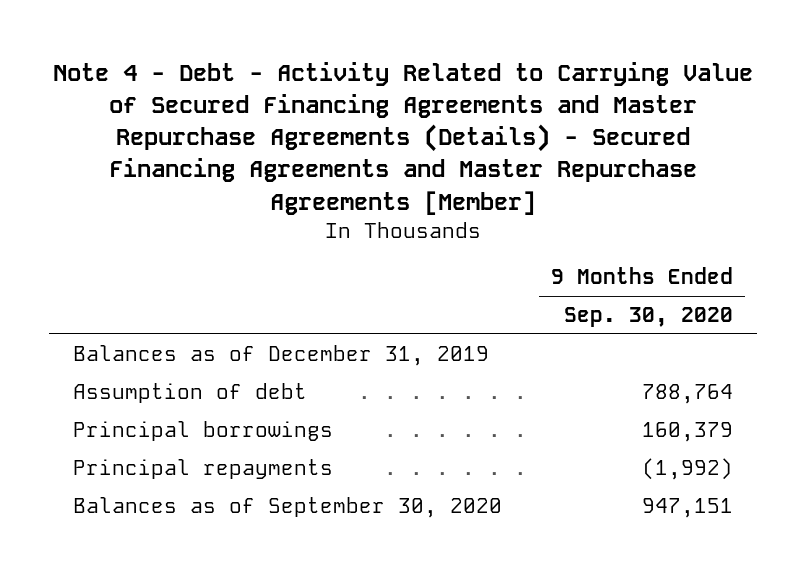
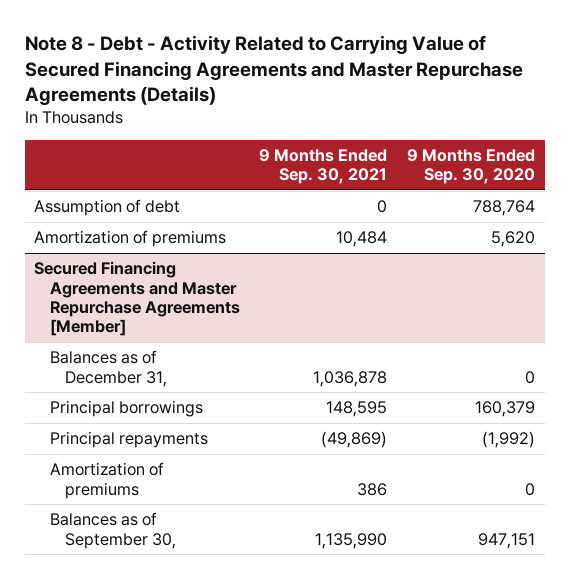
[53,62,754,215] Note 4 - Debt - Activity Related to Carrying Value of Secured Financing Agreements and Master Repurchase Agreements (Details) - Secured Financing Agreements and Master Repurchase Agreements [Member] -> [24,35,523,106] Note 8 - Debt - Activity Related to Carrying Value of Secured Financing Agreements and Master Repurchase Agreements (Details)
none -> [259,148,388,185] 9 Months Ended Sep. 30, 2021
[73,345,490,367] Balances as of December 31, 2019 -> none
none -> [34,230,227,248] Amortization of premiums
none -> [34,261,240,337] Secured Financing Agreements and Master Repurchase Agreements [Member]
none -> [49,350,168,387] Balances as of December 31,
none -> [49,462,164,499] Amortization of premiums
[73,497,503,519] Balances as of September 30, 2020 -> [49,512,177,549] Balances as of September 30,

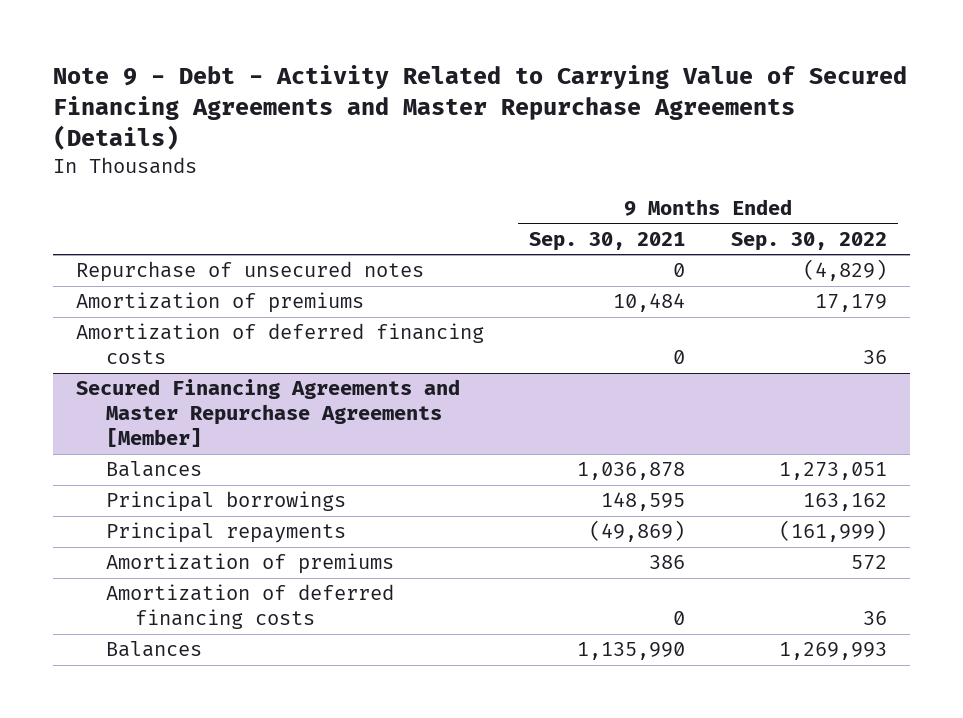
[24,35,523,106] Note 8 - Debt - Activity Related to Carrying Value of Secured Financing Agreements and Master Repurchase Agreements (Details) -> [53,65,908,150] Note 9 - Debt - Activity Related to Carrying Value of Secured Financing Agreements and Master Repurchase Agreements (Details)
[406,148,535,185] 9 Months Ended Sep. 30, 2020 -> none
none -> [730,231,887,251] Sep. 30, 2022
[34,199,181,217] Assumption of debt -> none
none -> [76,261,425,283] Repurchase of unsecured notes
none -> [76,323,485,365] Amortization of deferred financing costs
[49,350,168,387] Balances as of December 31, -> [105,461,202,478] Balances
none -> [105,584,394,630] Amortization of deferred financing costs
[49,512,177,549] Balances as of September 30, -> [105,641,202,658] Balances

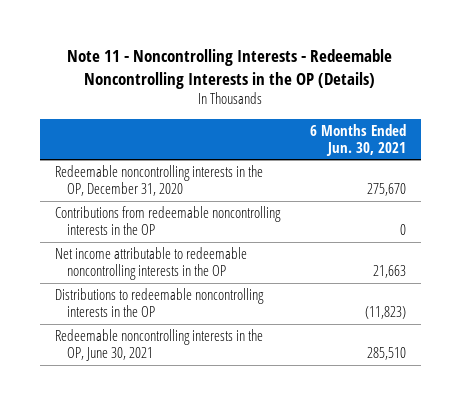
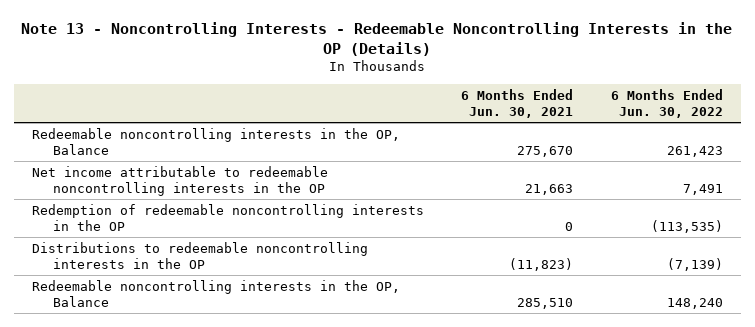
[67,49,393,89] Note 11 - Noncontrolling Interests - Redeemable Noncontrolling Interests in the OP (Details) -> [21,21,733,56] Note 13 - Noncontrolling Interests - Redeemable Noncontrolling Interests in the OP (Details)
none -> [610,88,723,118] 6 Months Ended Jun. 30, 2022
[54,205,281,235] Contributions from redeemable noncontrolling interests in the OP -> none
[54,164,263,196] Redeemable noncontrolling interests in the OP, December 31, 2020 -> [32,127,401,155] Redeemable noncontrolling interests in the OP, Balance
none -> [32,203,425,231] Redemption of redeemable noncontrolling interests in the OP
[54,328,263,361] Redeemable noncontrolling interests in the OP, June 30, 2021 -> [32,279,401,307] Redeemable noncontrolling interests in the OP, Balance

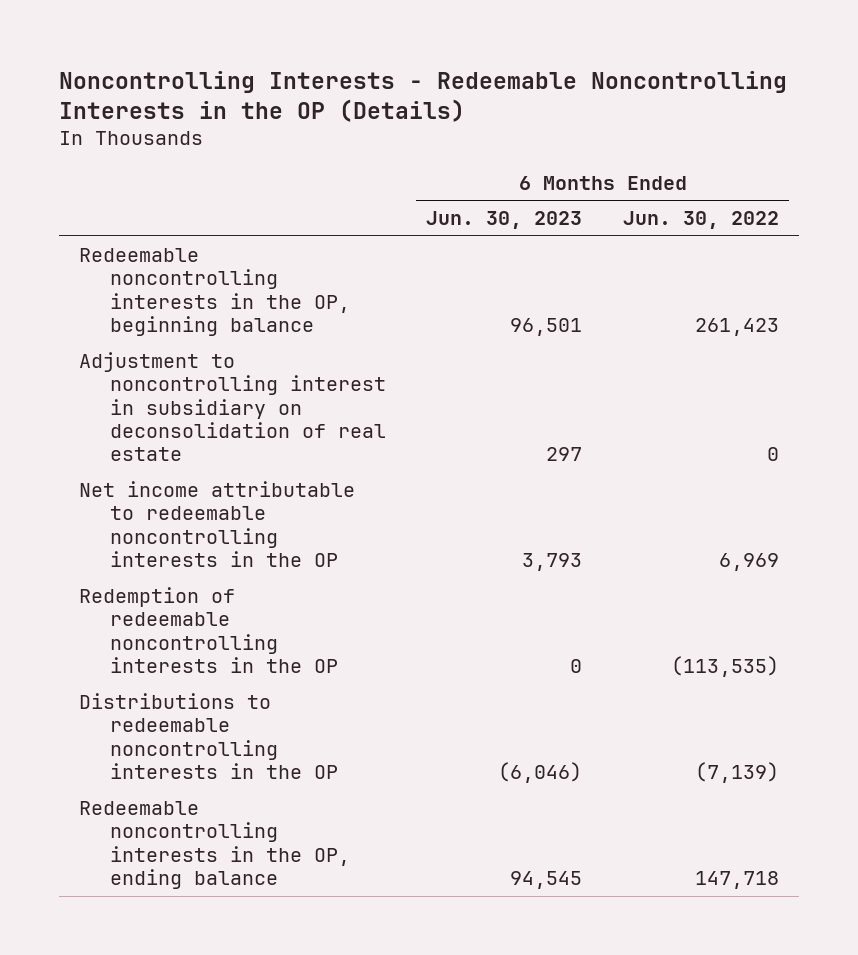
[21,21,733,56] Note 13 - Noncontrolling Interests - Redeemable Noncontrolling Interests in the OP (Details) -> [58,70,787,122] Noncontrolling Interests - Redeemable Noncontrolling Interests in the OP (Details)
[461,88,574,118] 6 Months Ended Jun. 30, 2021 -> none
none -> [426,211,583,230] Jun. 30, 2023
[32,127,401,155] Redeemable noncontrolling interests in the OP, Balance -> [78,247,350,337] Redeemable noncontrolling interests in the OP, beginning balance
none -> [78,351,386,462] Adjustment to noncontrolling interest in subsidiary on deconsolidation of real estate
[682,183,723,195] 7,491 -> [718,553,779,572] 6,969
[32,279,401,307] Redeemable noncontrolling interests in the OP, Balance -> [78,800,350,890] Redeemable noncontrolling interests in the OP, ending balance
[666,297,723,309] 148,240 -> [694,871,779,890] 147,718

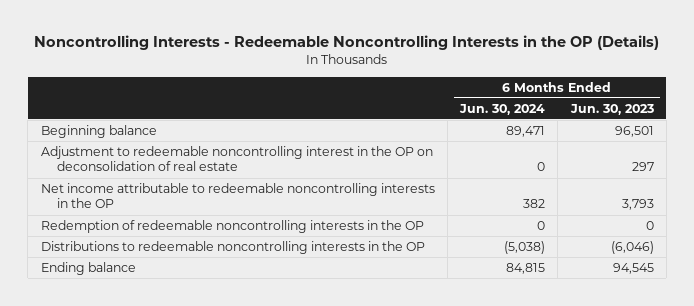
[622,211,779,230] Jun. 30, 2022 -> none
none -> [459,103,546,115] Jun. 30, 2024
[78,247,350,337] Redeemable noncontrolling interests in the OP, beginning balance -> [40,124,157,138] Beginning balance
[78,351,386,462] Adjustment to noncontrolling interest in subsidiary on deconsolidation of real estate -> [40,145,433,172] Adjustment to redeemable noncontrolling interest in the OP on deconsolidation of real estate
[78,800,350,890] Redeemable noncontrolling interests in the OP, ending balance -> [40,261,136,275] Ending balance

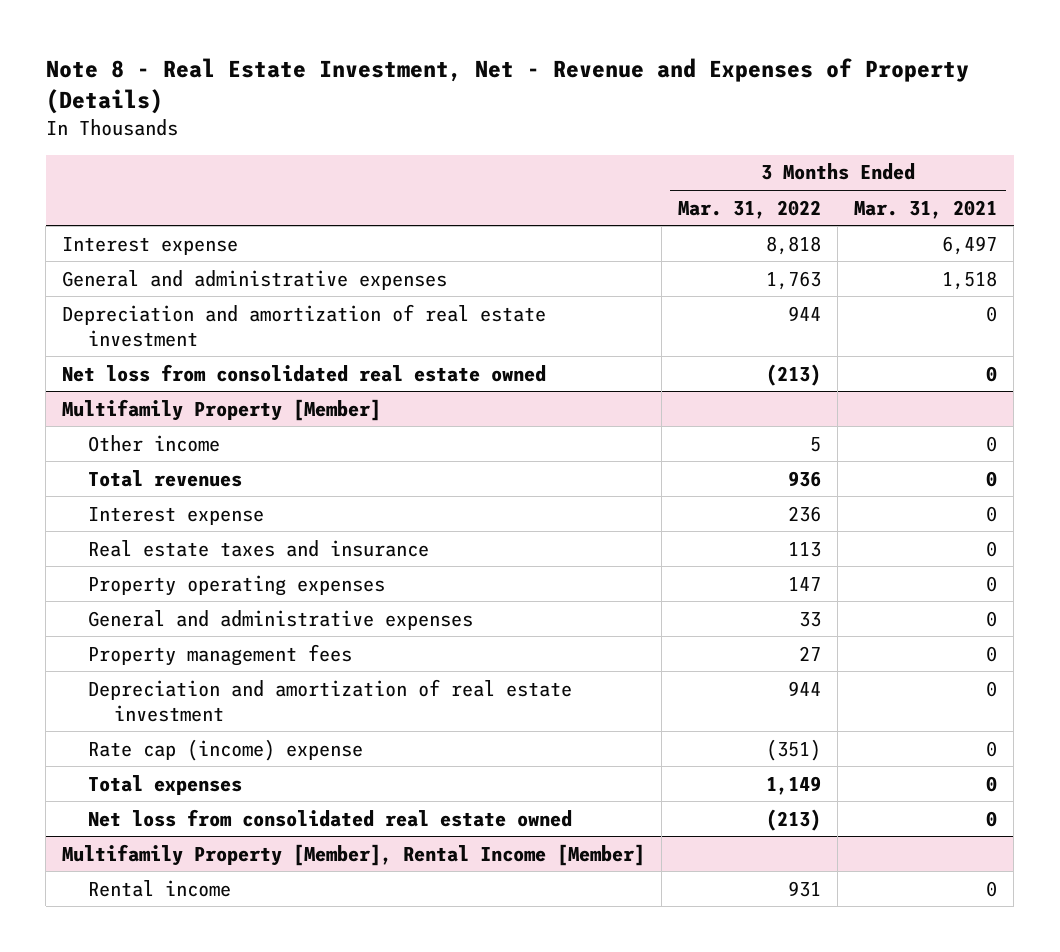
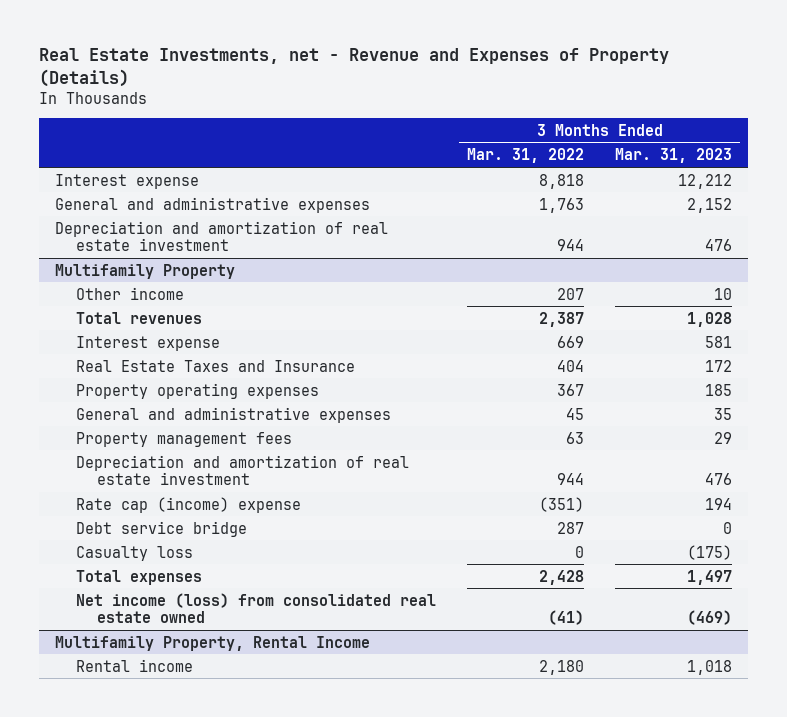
[45,57,969,114] Note 8 - Real Estate Investment, Net - Revenue and Expenses of Property (Details) -> [38,48,669,88] Real Estate Investments, net - Revenue and Expenses of Property (Details)
[854,199,998,219] Mar. 31, 2021 -> none
none -> [615,148,733,164] Mar. 31, 2023
[62,363,547,382] Net loss from consolidated real estate owned -> none
[62,398,382,421] Multifamily Property [Member] -> [54,263,235,279] Multifamily Property
[810,436,822,452] 5 -> [557,287,585,300] 207
[788,470,822,487] 936 -> [539,311,585,327] 2,387
[788,505,822,522] 236 -> [557,335,585,348] 669
[88,539,430,557] Real estate taxes and insurance -> [75,359,355,372] Real Estate Taxes and Insurance
[788,541,822,557] 113 -> [557,359,585,372] 404
[788,576,822,591] 147 -> [557,383,585,396] 367
[799,611,822,627] 33 -> [566,407,585,420] 45
[799,645,822,661] 27 -> [566,431,585,444] 63
none -> [75,520,247,537] Debt service bridge
none -> [75,545,193,561] Casualty loss
[766,775,822,795] 1,149 -> [539,569,585,585] 2,428
[88,808,573,827] Net loss from consolidated real estate owned -> [75,592,436,624] Net income (loss) from consolidated real estate owned
[766,808,822,831] (213) -> [548,610,585,626] (41)
[62,843,646,866] Multifamily Property [Member], Rental Income [Member] -> [54,635,370,651] Multifamily Property, Rental Income
[788,880,822,897] 931 -> [539,659,585,675] 2,180

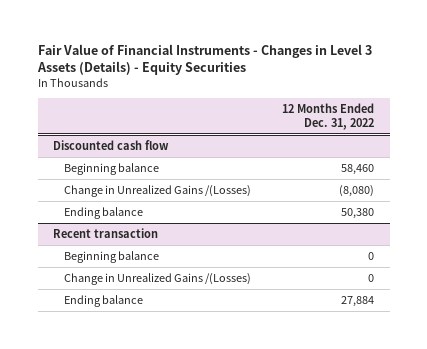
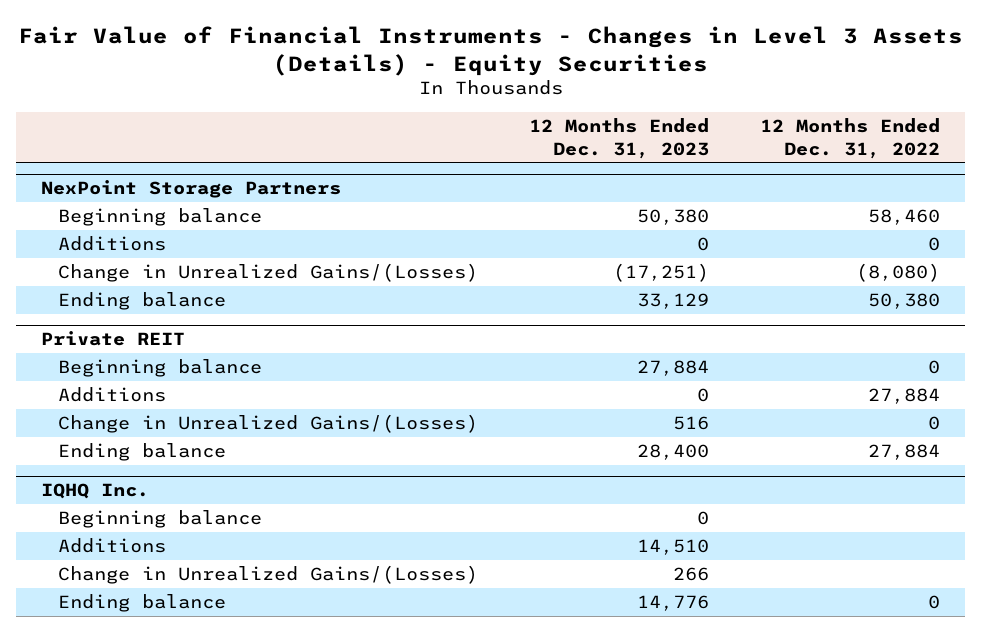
none -> [528,117,709,159] 12 Months Ended Dec. 31, 2023
[52,139,169,150] Discounted cash flow -> [41,180,342,199] NexPoint Storage Partners
none -> [58,235,167,251] Additions
[64,184,252,197] Change in Unrealized Gains /(Losses) -> [58,262,479,282] Change in Unrealized Gains/(Losses)
[52,227,158,238] Recent transaction -> [41,331,186,347] Private REIT
none -> [58,386,167,402] Additions
[64,272,252,285] Change in Unrealized Gains /(Losses) -> [58,413,479,433] Change in Unrealized Gains/(Losses)
none -> [41,483,150,500] IQHQ Inc.
none -> [58,509,263,528] Beginning balance
none -> [58,537,167,553] Additions
none -> [58,564,479,584] Change in Unrealized Gains/(Losses)
none -> [58,593,227,612] Ending balance

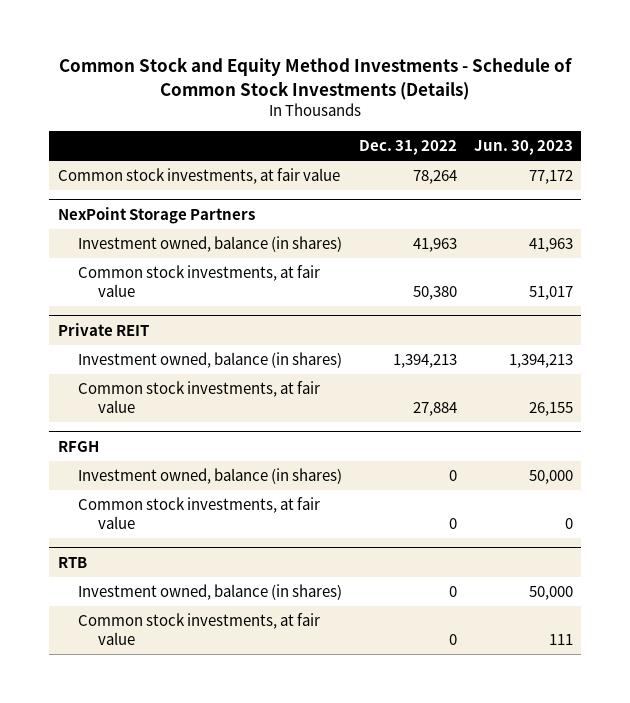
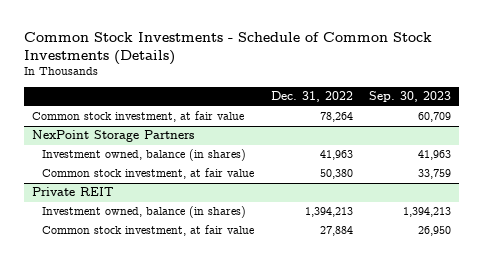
[59,57,573,100] Common Stock and Equity Method Investments - Schedule of Common Stock Investments (Details) -> [23,31,432,65] Common Stock Investments - Schedule of Common Stock Investments (Details)
[473,139,573,155] Jun. 30, 2023 -> none
none -> [368,91,451,103] Sep. 30, 2023
[57,168,340,185] Common stock investments, at fair value -> [31,111,244,123] Common stock investment, at fair value
[77,265,320,298] Common stock investments, at fair value -> [42,168,255,180] Common stock investment, at fair value
[57,440,99,452] RFGH -> none
[77,468,342,485] Investment owned, balance (in shares) -> none
[77,497,320,530] Common stock investments, at fair value -> none
[57,556,87,568] RTB -> none
[77,584,342,601] Investment owned, balance (in shares) -> none
[77,613,320,646] Common stock investments, at fair value -> none
[77,381,320,414] Common stock investments, at fair value -> [42,225,255,237] Common stock investment, at fair value

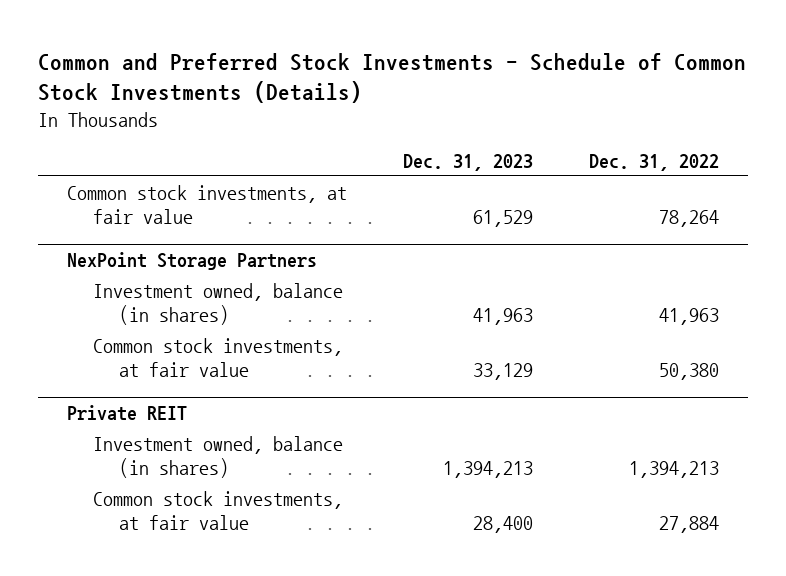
[23,31,432,65] Common Stock Investments - Schedule of Common Stock Investments (Details) -> [38,52,747,104] Common and Preferred Stock Investments - Schedule of Common Stock Investments (Details)
[368,91,451,103] Sep. 30, 2023 -> none
none -> [402,153,533,171] Dec. 31, 2023
[31,111,244,123] Common stock investment, at fair value -> [66,184,347,225] Common stock investments, at fair value
[42,168,255,180] Common stock investment, at fair value -> [92,337,343,378] Common stock investments, at fair value
[42,225,255,237] Common stock investment, at fair value -> [92,490,343,531] Common stock investments, at fair value

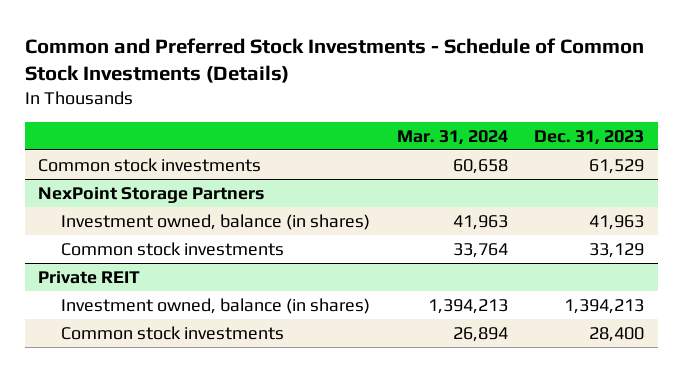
[589,153,720,171] Dec. 31, 2022 -> none
none -> [396,129,508,145] Mar. 31, 2024
[66,184,347,225] Common stock investments, at fair value -> [38,157,262,172] Common stock investments
[92,337,343,378] Common stock investments, at fair value -> [61,241,285,256] Common stock investments
[92,490,343,531] Common stock investments, at fair value -> [61,325,285,340] Common stock investments

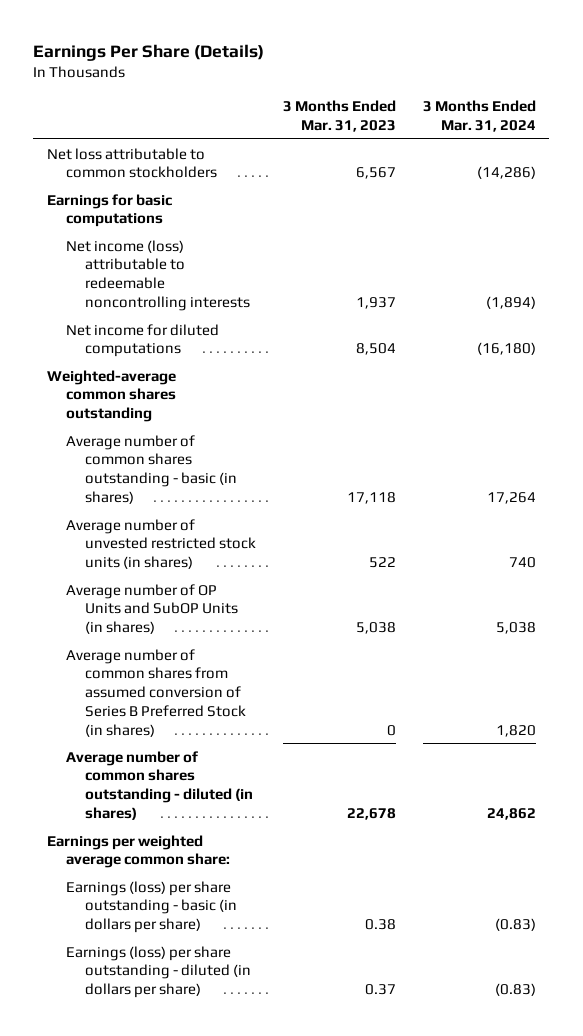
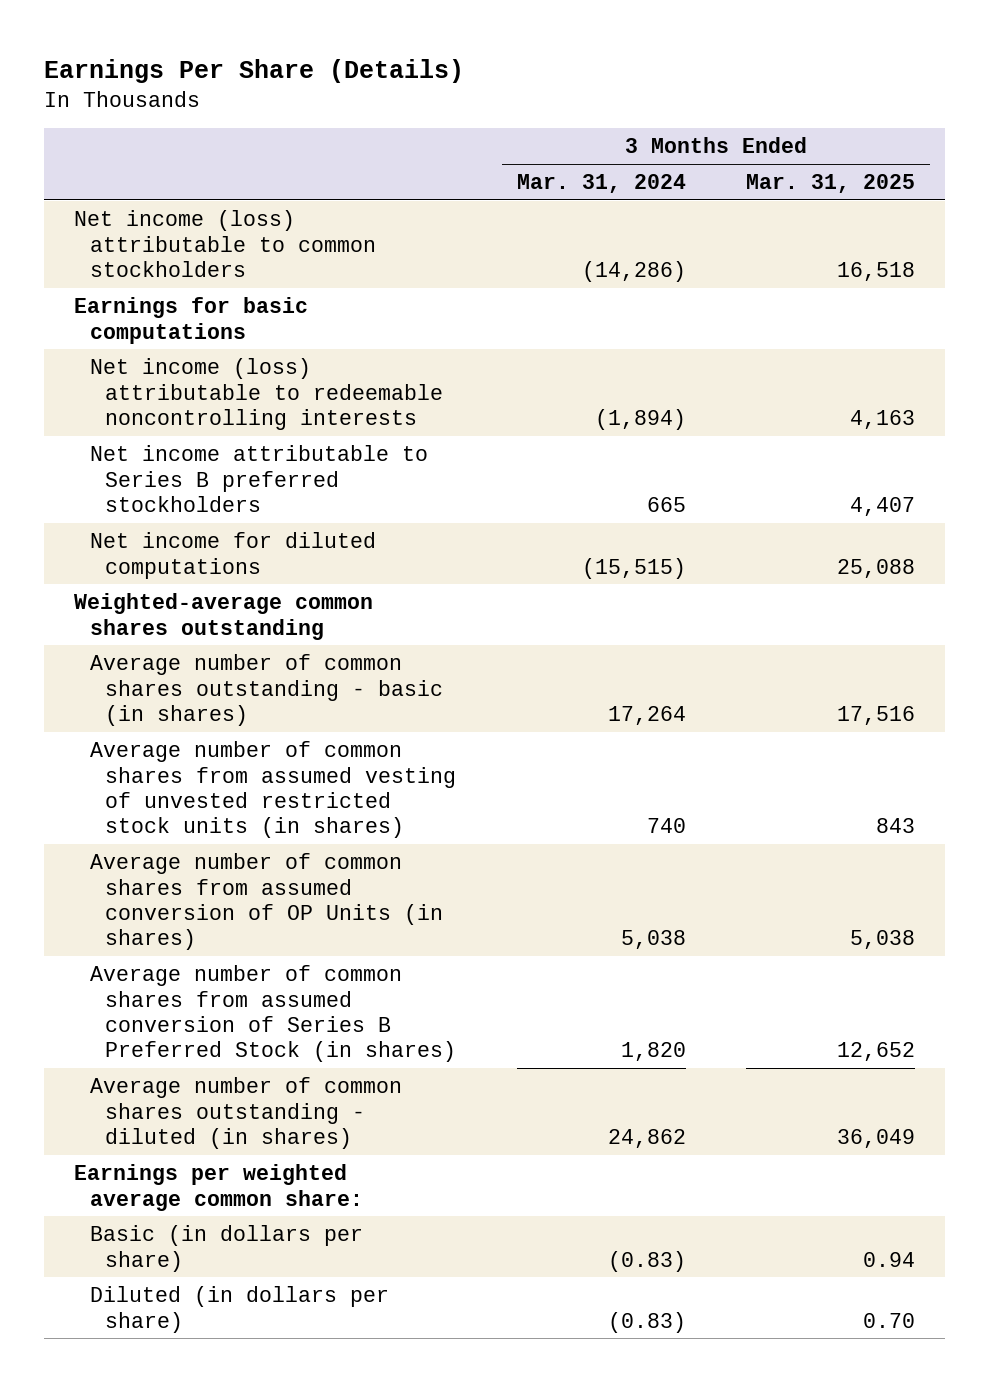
[282,100,396,132] 3 Months Ended Mar. 31, 2023 -> none
none -> [745,174,915,194] Mar. 31, 2025
[46,147,217,179] Net loss attributable to common stockholders -> [74,210,376,278] Net income (loss) attributable to common stockholders
none -> [89,445,428,513] Net income attributable to Series B preferred stockholders
[476,342,536,356] (16,180) -> [581,557,686,579] (15,515)
[65,518,256,570] Average number of unvested restricted stock units (in shares) -> [89,741,457,839] Average number of common shares from assumed vesting of unvested restricted stock units (in shares)
[65,583,238,635] Average number of OP Units and SubOP Units (in shares) -> [89,853,444,951] Average number of common shares from assumed conversion of OP Units (in shares)
[65,880,237,934] Earnings (loss) per share outstanding - basic (in dollars per share) -> [89,1225,363,1272] Basic (in dollars per share)
[65,945,251,999] Earnings (loss) per share outstanding - diluted (in dollars per share) -> [89,1286,389,1333] Diluted (in dollars per share)

